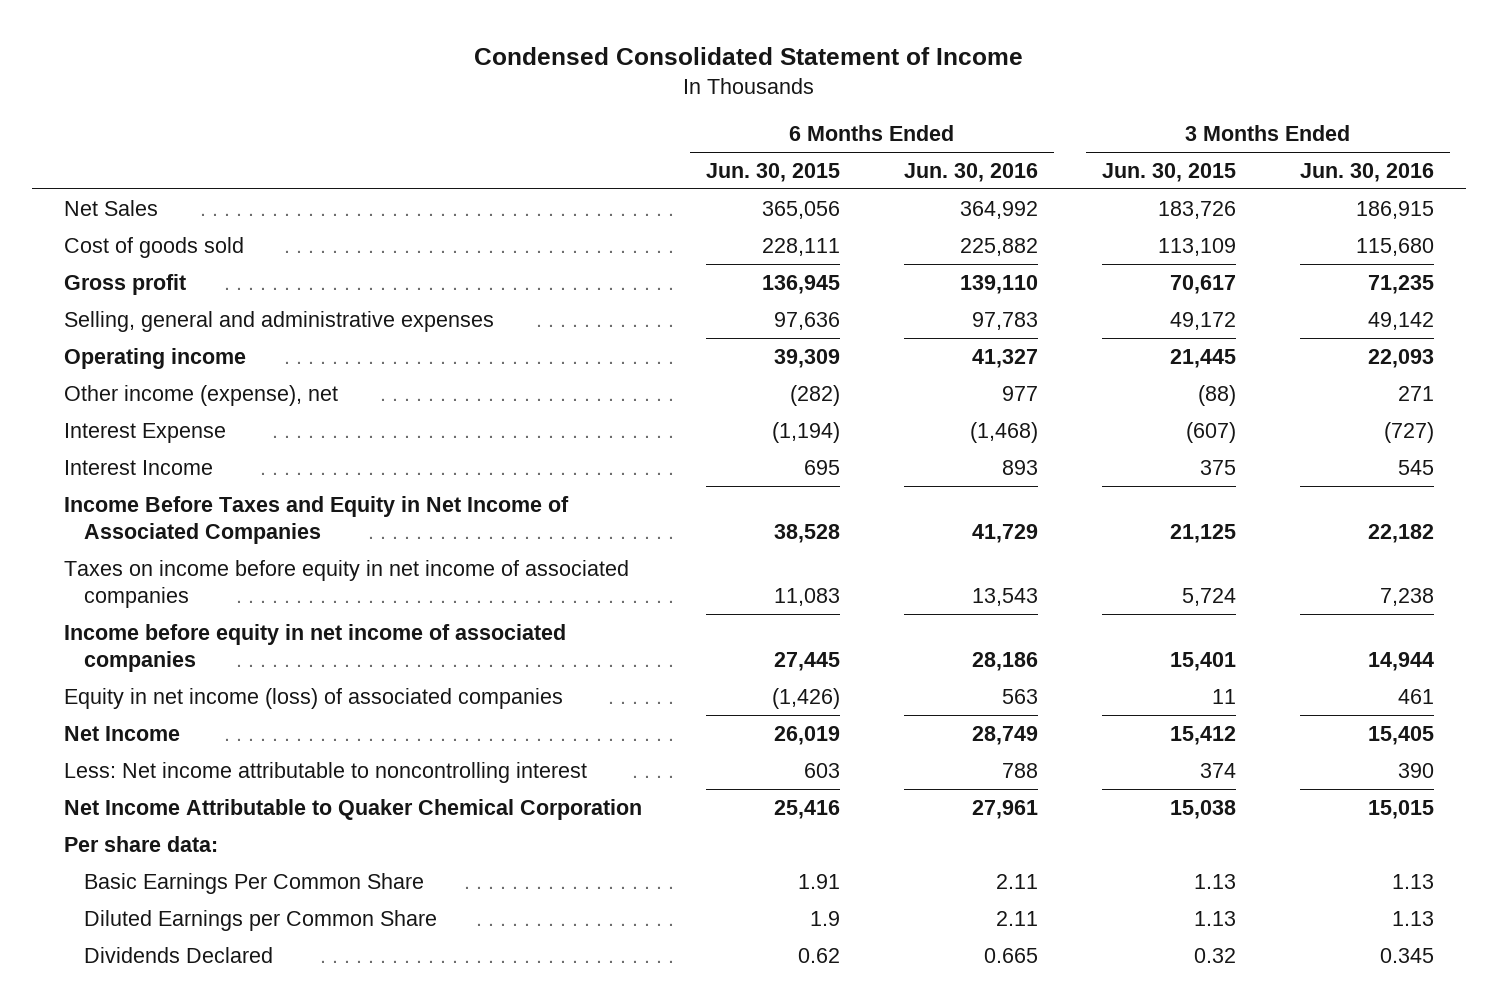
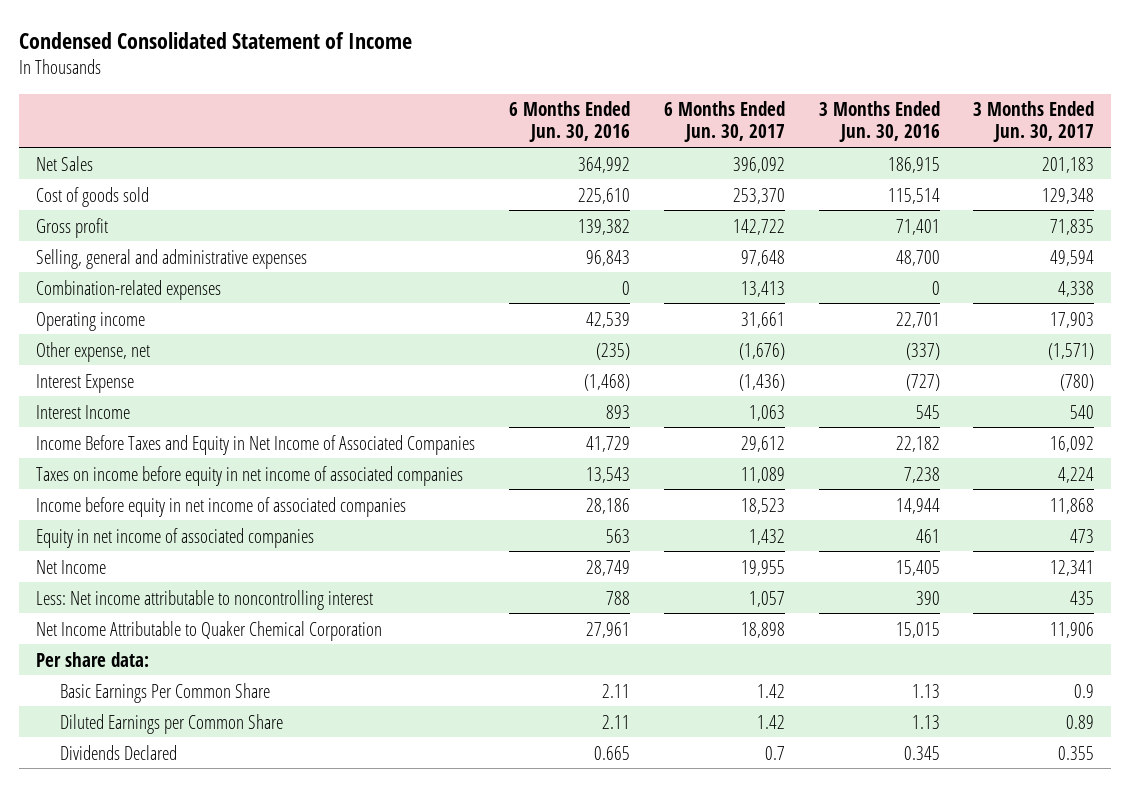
[705,162,840,182] Jun. 30, 2015 -> none
[1101,162,1236,182] Jun. 30, 2015 -> none
none -> [663,101,785,143] 6 Months Ended Jun. 30, 2017
none -> [973,101,1095,143] 3 Months Ended Jun. 30, 2017
[959,237,1038,256] 225,882 -> [577,187,630,204] 225,610
[1355,237,1434,256] 115,680 -> [887,187,940,204] 115,514
[959,274,1038,294] 139,110 -> [577,218,630,235] 139,382
[1367,274,1434,294] 71,235 -> [895,218,940,235] 71,401
[971,311,1038,330] 97,783 -> [585,249,630,266] 96,843
[1367,311,1434,330] 49,142 -> [895,249,940,266] 48,700
none -> [35,279,221,300] Combination-related expenses
[971,348,1038,368] 41,327 -> [585,311,630,328] 42,539
[1367,348,1434,368] 22,093 -> [895,311,940,328] 22,701
[63,384,338,406] Other income (expense), net -> [35,341,150,362] Other expense, net
[1001,385,1038,401] 977 -> [595,342,630,360] (235)
[1397,385,1434,401] 271 -> [905,342,940,360] (337)
[63,687,563,709] Equity in net income (loss) of associated companies -> [35,527,314,548] Equity in net income of associated companies

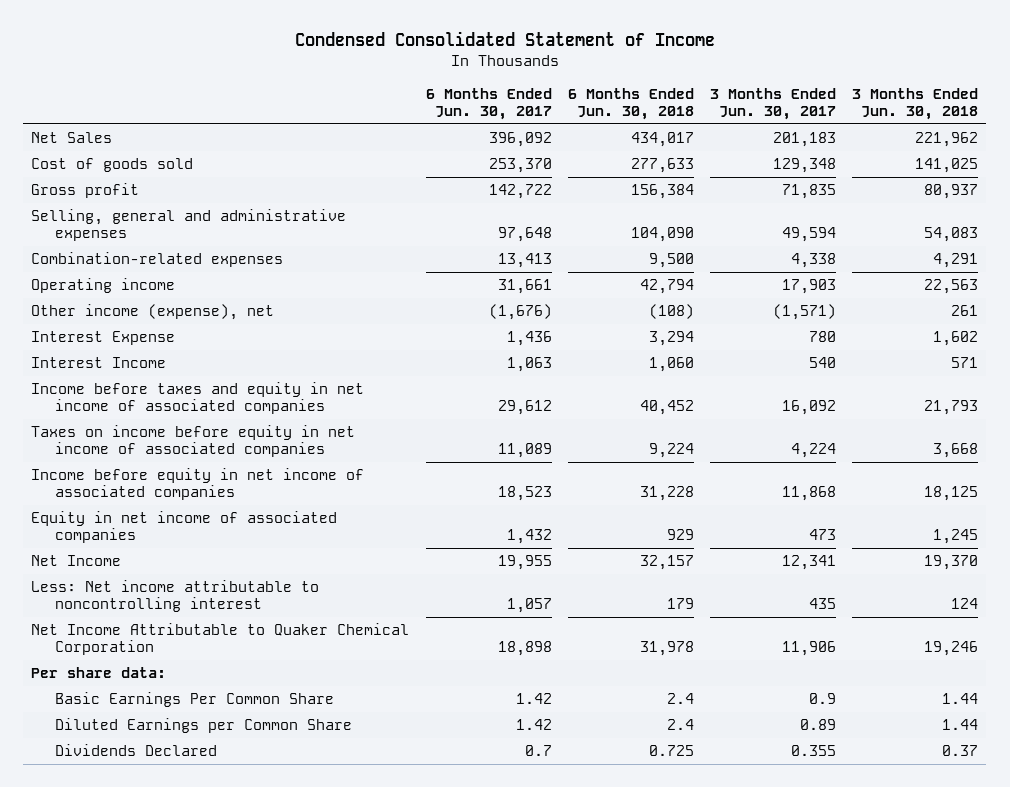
[508,101,630,143] 6 Months Ended Jun. 30, 2016 -> none
[818,101,940,143] 3 Months Ended Jun. 30, 2016 -> none
none -> [567,87,694,120] 6 Months Ended Jun. 30, 2018
none -> [852,87,979,120] 3 Months Ended Jun. 30, 2018
[35,341,150,362] Other expense, net -> [31,303,275,320] Other income (expense), net
[738,373,785,391] (1,436) -> [506,330,552,346] 1,436
[1060,373,1095,391] (780) -> [809,330,837,342] 780
[35,434,475,455] Income Before Taxes and Equity in Net Income of Associated Companies -> [31,381,365,415] Income before taxes and equity in net income of associated companies

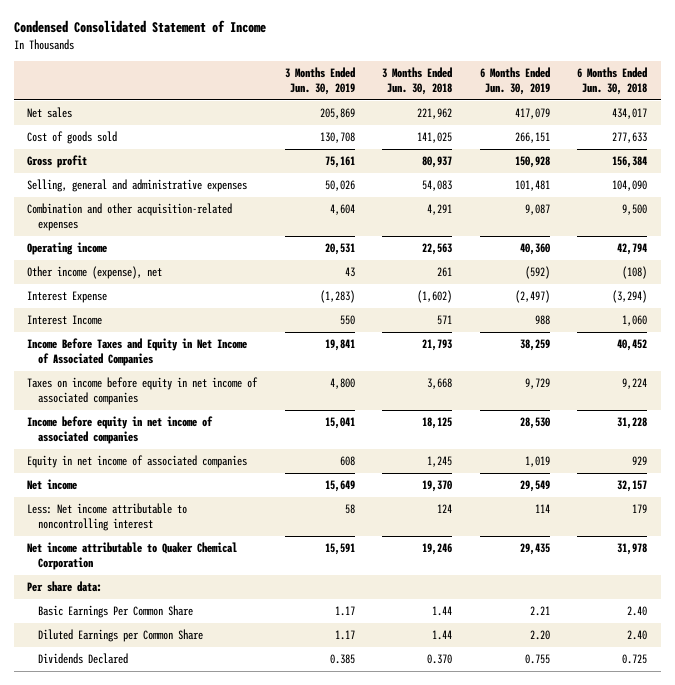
[425,87,552,120] 6 Months Ended Jun. 30, 2017 -> none
[710,87,837,120] 3 Months Ended Jun. 30, 2017 -> none
none -> [284,67,355,95] 3 Months Ended Jun. 30, 2019
none -> [479,67,550,95] 6 Months Ended Jun. 30, 2019
[31,131,113,143] Net Sales -> [27,107,73,119] Net sales
[31,251,284,267] Combination-related expenses -> [27,203,233,231] Combination and other acquisition-related expenses
[648,330,694,346] 3,294 -> [612,290,648,304] (3,294)
[933,330,979,346] 1,602 -> [417,290,453,304] (1,602)
[31,381,365,415] Income before taxes and equity in net income of associated companies -> [27,338,248,366] Income Before Taxes and Equity in Net Income of Associated Companies
[31,554,122,566] Net Income -> [27,479,78,491] Net income
[31,622,410,656] Net Income Attributable to Quaker Chemical Corporation -> [27,542,238,570] Net income attributable to Quaker Chemical Corporation
[666,692,694,704] 2.4 -> [627,606,648,617] 2.40
[666,718,694,730] 2.4 -> [627,630,648,641] 2.40
[942,744,979,756] 0.37 -> [427,654,453,665] 0.370

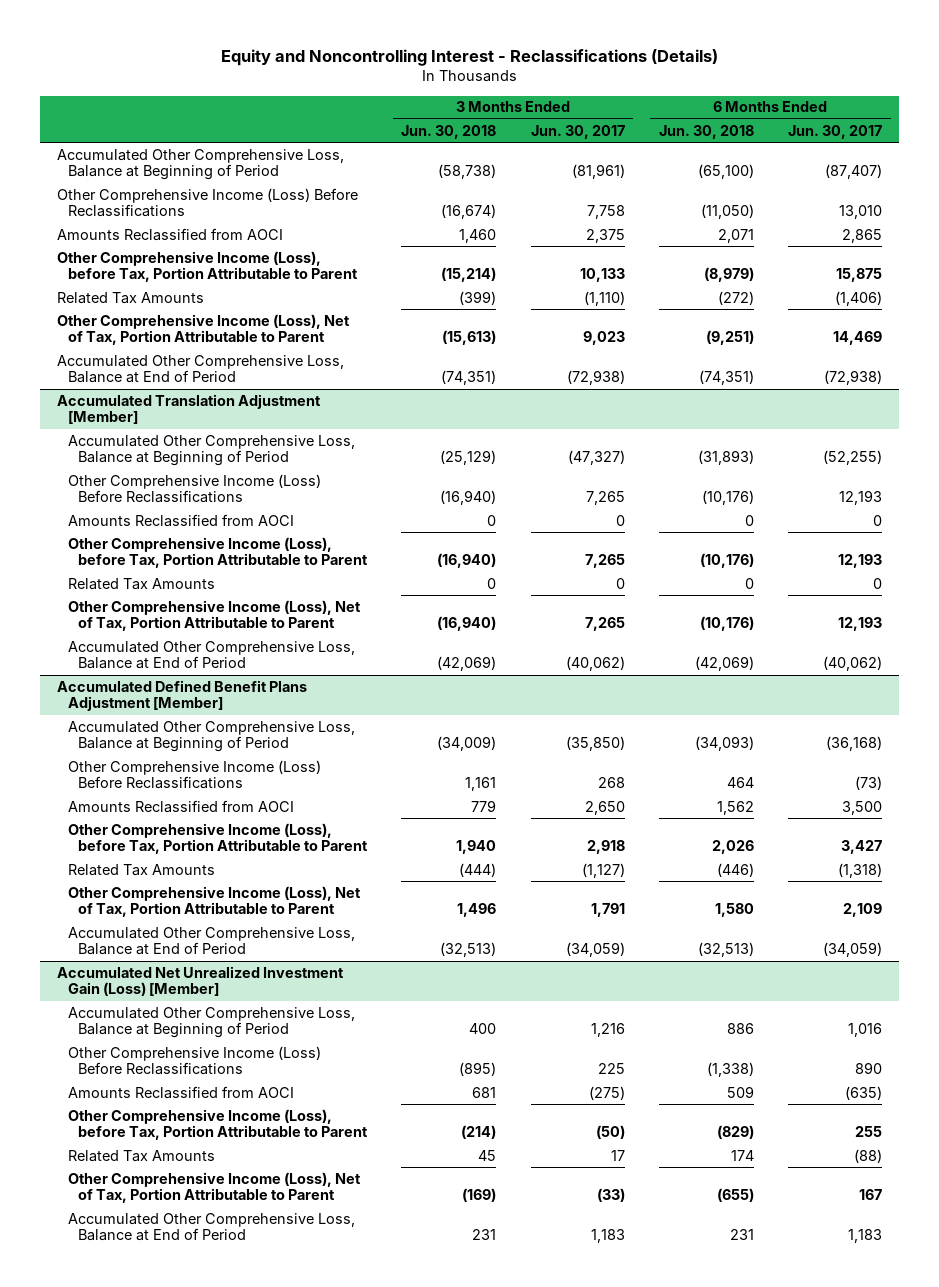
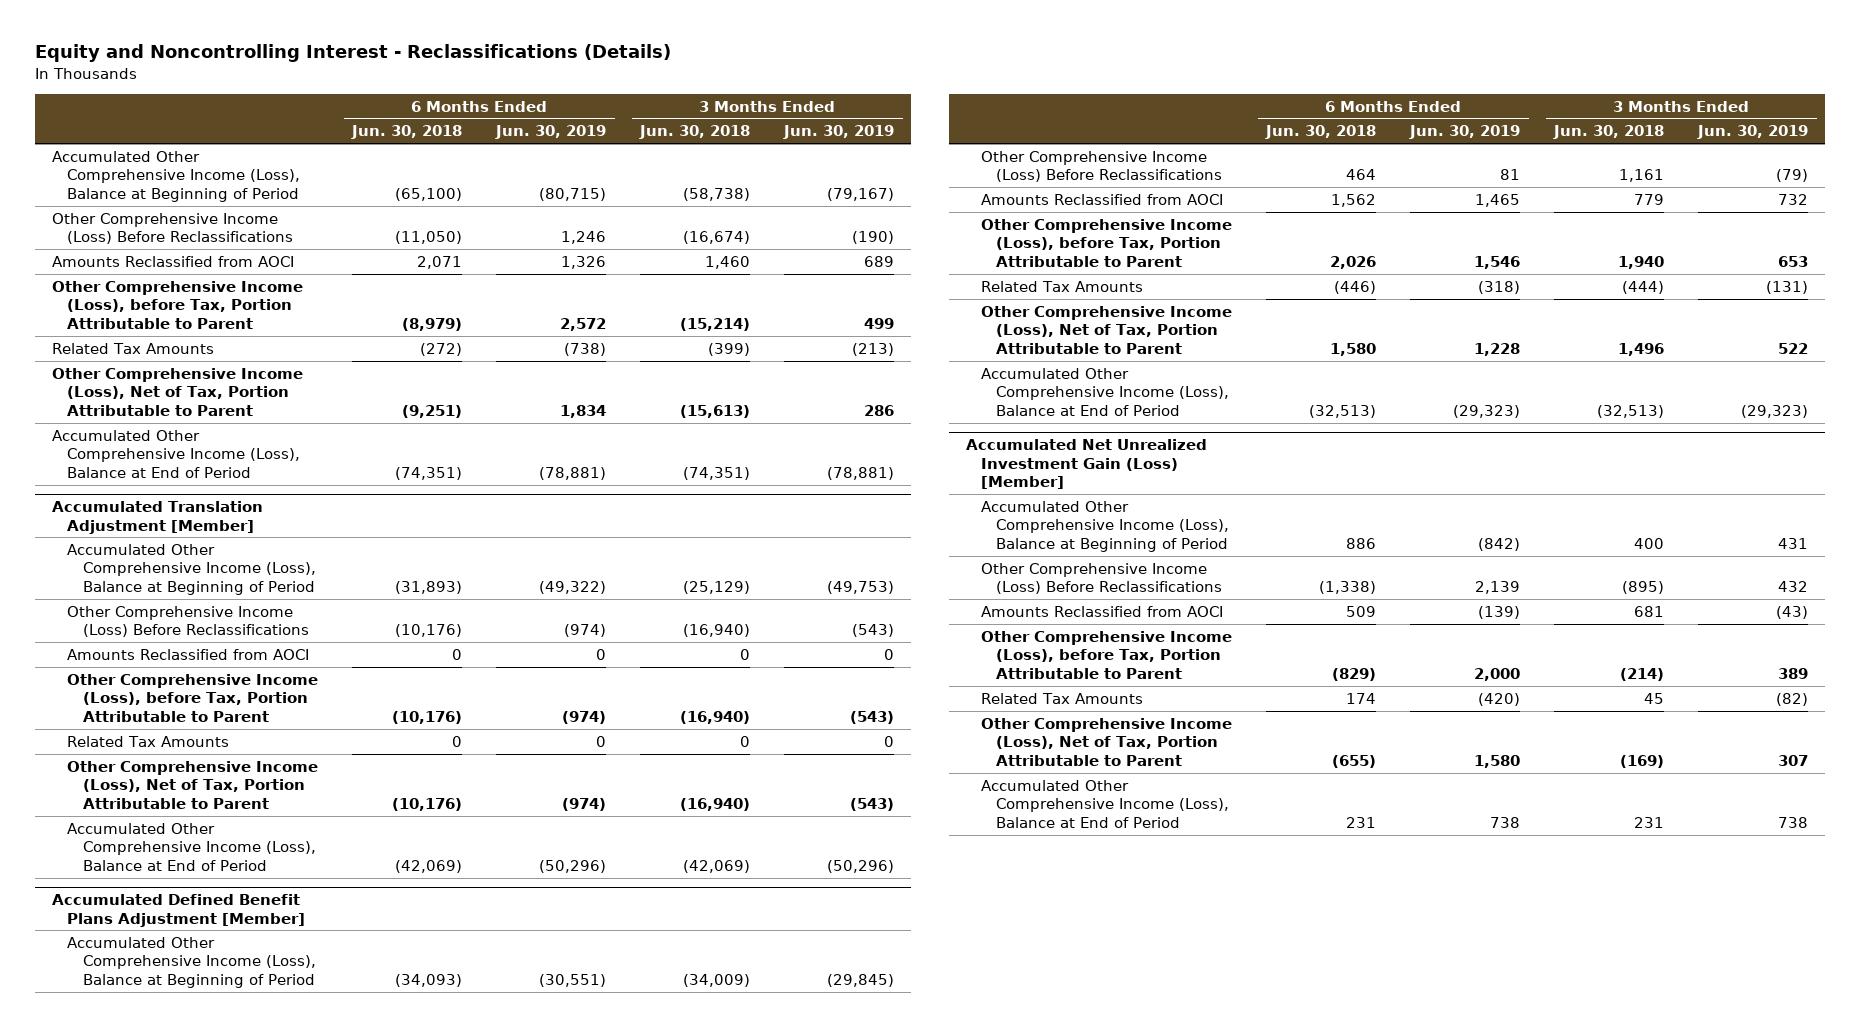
[530,124,625,139] Jun. 30, 2017 -> none
[788,124,883,139] Jun. 30, 2017 -> none
none -> [495,125,607,140] Jun. 30, 2019
none -> [783,125,895,140] Jun. 30, 2019
[57,148,345,181] Accumulated Other Comprehensive Loss, Balance at Beginning of Period -> [51,150,301,202] Accumulated Other Comprehensive Income (Loss), Balance at Beginning of Period
[57,354,345,384] Accumulated Other Comprehensive Loss, Balance at End of Period -> [51,429,301,478] Accumulated Other Comprehensive Income (Loss), Balance at End of Period
[67,434,355,467] Accumulated Other Comprehensive Loss, Balance at Beginning of Period -> [67,543,316,595] Accumulated Other Comprehensive Income (Loss), Balance at Beginning of Period
[67,640,355,670] Accumulated Other Comprehensive Loss, Balance at End of Period -> [67,822,316,871] Accumulated Other Comprehensive Income (Loss), Balance at End of Period
[67,720,355,753] Accumulated Other Comprehensive Loss, Balance at Beginning of Period -> [67,936,316,988] Accumulated Other Comprehensive Income (Loss), Balance at Beginning of Period
[67,926,355,956] Accumulated Other Comprehensive Loss, Balance at End of Period -> [981,367,1230,416] Accumulated Other Comprehensive Income (Loss), Balance at End of Period
[67,1006,355,1039] Accumulated Other Comprehensive Loss, Balance at Beginning of Period -> [981,500,1230,552] Accumulated Other Comprehensive Income (Loss), Balance at Beginning of Period
[67,1212,355,1242] Accumulated Other Comprehensive Loss, Balance at End of Period -> [981,779,1230,828] Accumulated Other Comprehensive Income (Loss), Balance at End of Period

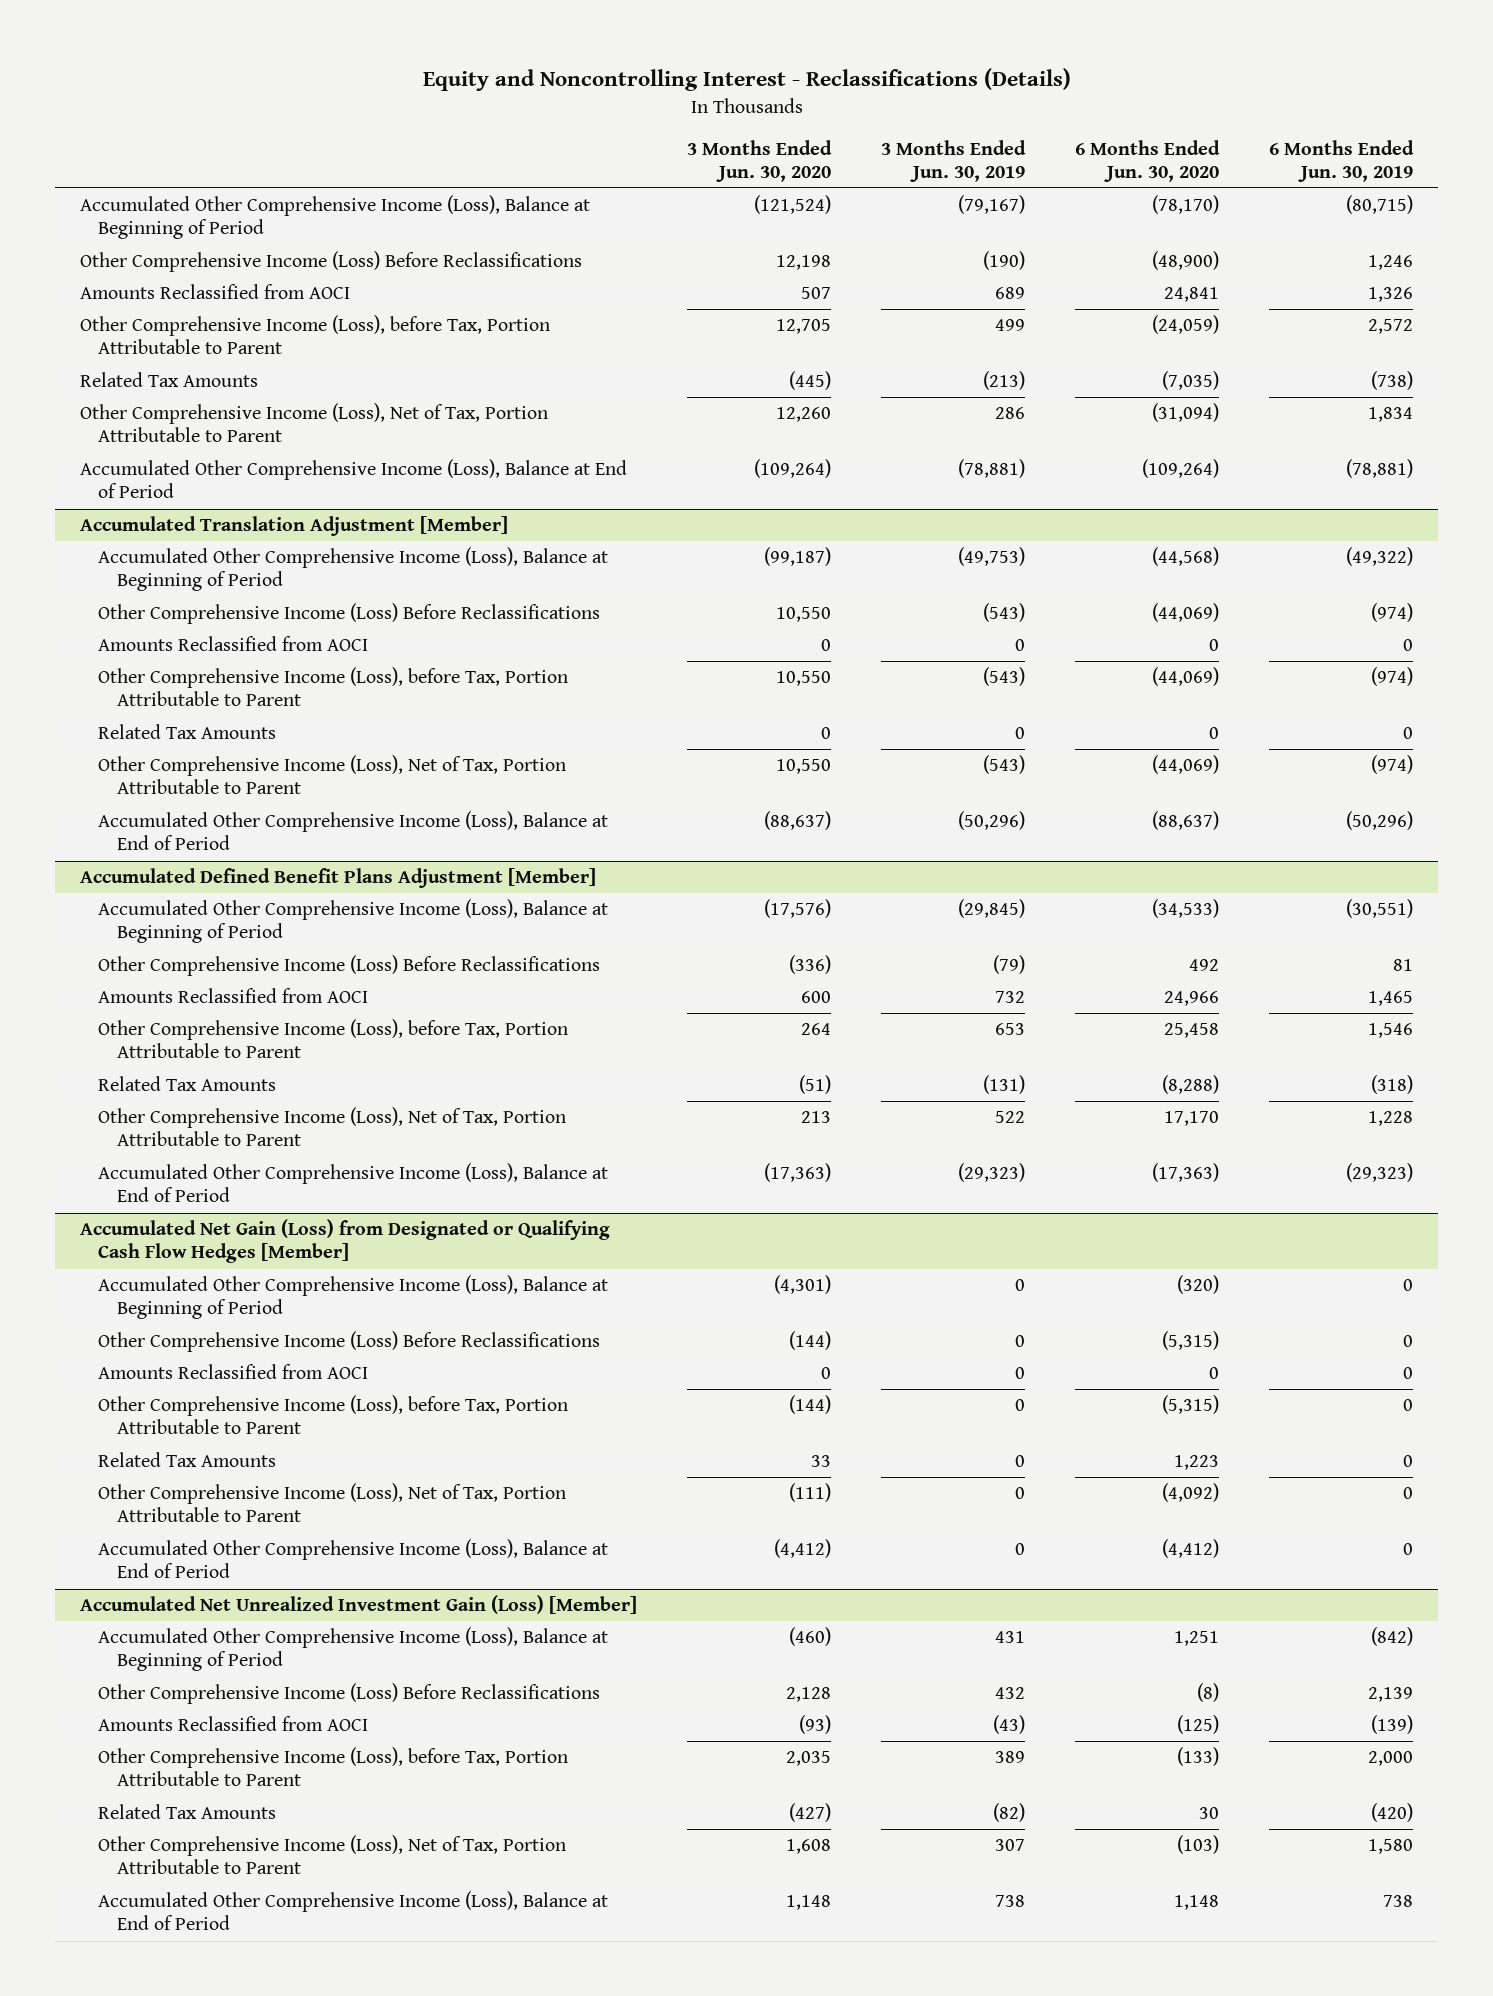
[351,125,463,140] Jun. 30, 2018 -> none
[639,125,751,140] Jun. 30, 2018 -> none
none -> [687,139,833,182] 3 Months Ended Jun. 30, 2020
none -> [1075,139,1221,182] 6 Months Ended Jun. 30, 2020
none -> [80,1219,611,1264] Accumulated Net Gain (Loss) from Designated or Qualifying Cash Flow Hedges [Member]
none -> [98,1275,609,1320] Accumulated Other Comprehensive Income (Loss), Balance at Beginning of Period
none -> [98,1331,601,1353] Other Comprehensive Income (Loss) Before Reclassifications
none -> [98,1364,369,1380] Amounts Reclassified from AOCI
none -> [98,1395,569,1435] Other Comprehensive Income (Loss), before Tax, Portion Attributable to Parent
none -> [98,1452,277,1468] Related Tax Amounts
none -> [98,1483,567,1523] Other Comprehensive Income (Loss), Net of Tax, Portion Attributable to Parent
none -> [98,1539,609,1579] Accumulated Other Comprehensive Income (Loss), Balance at End of Period

